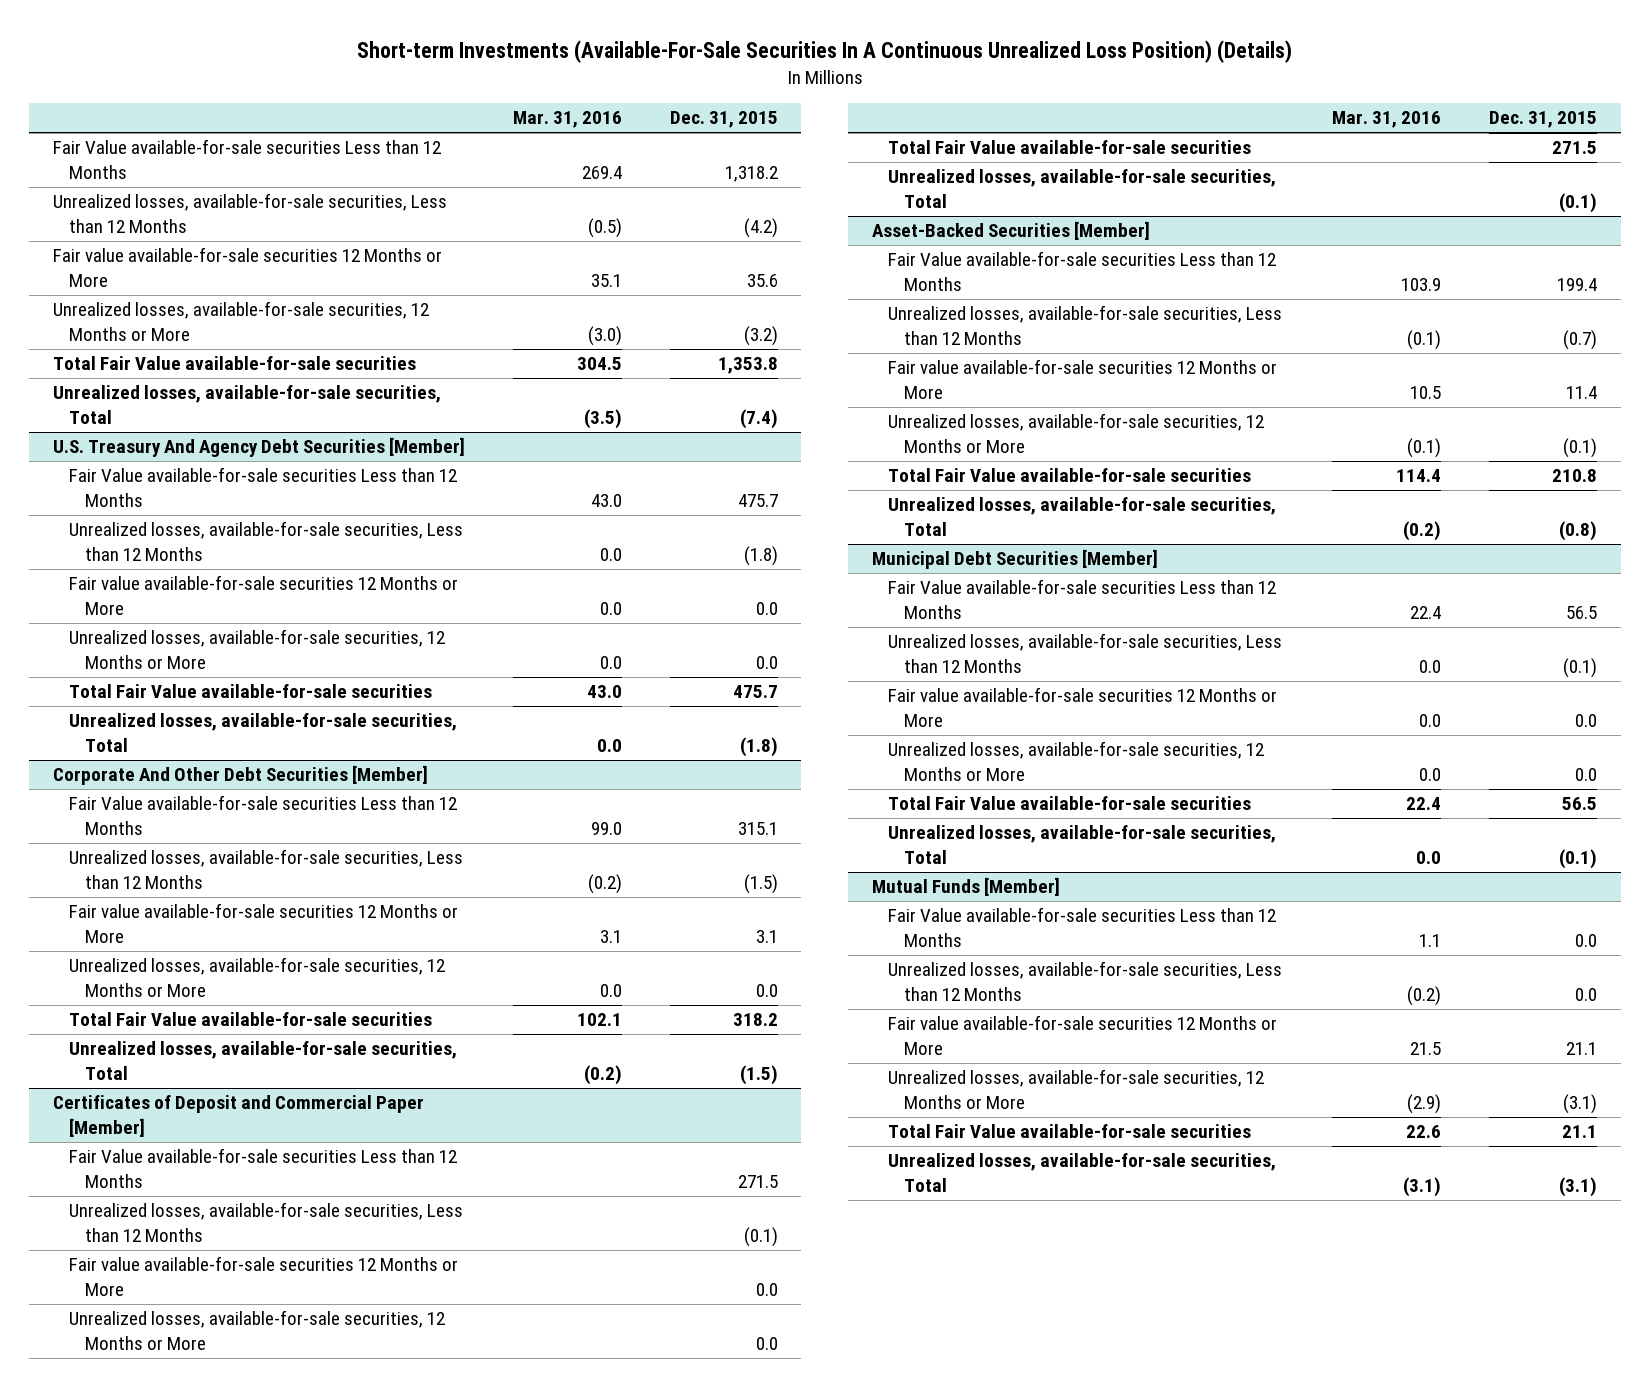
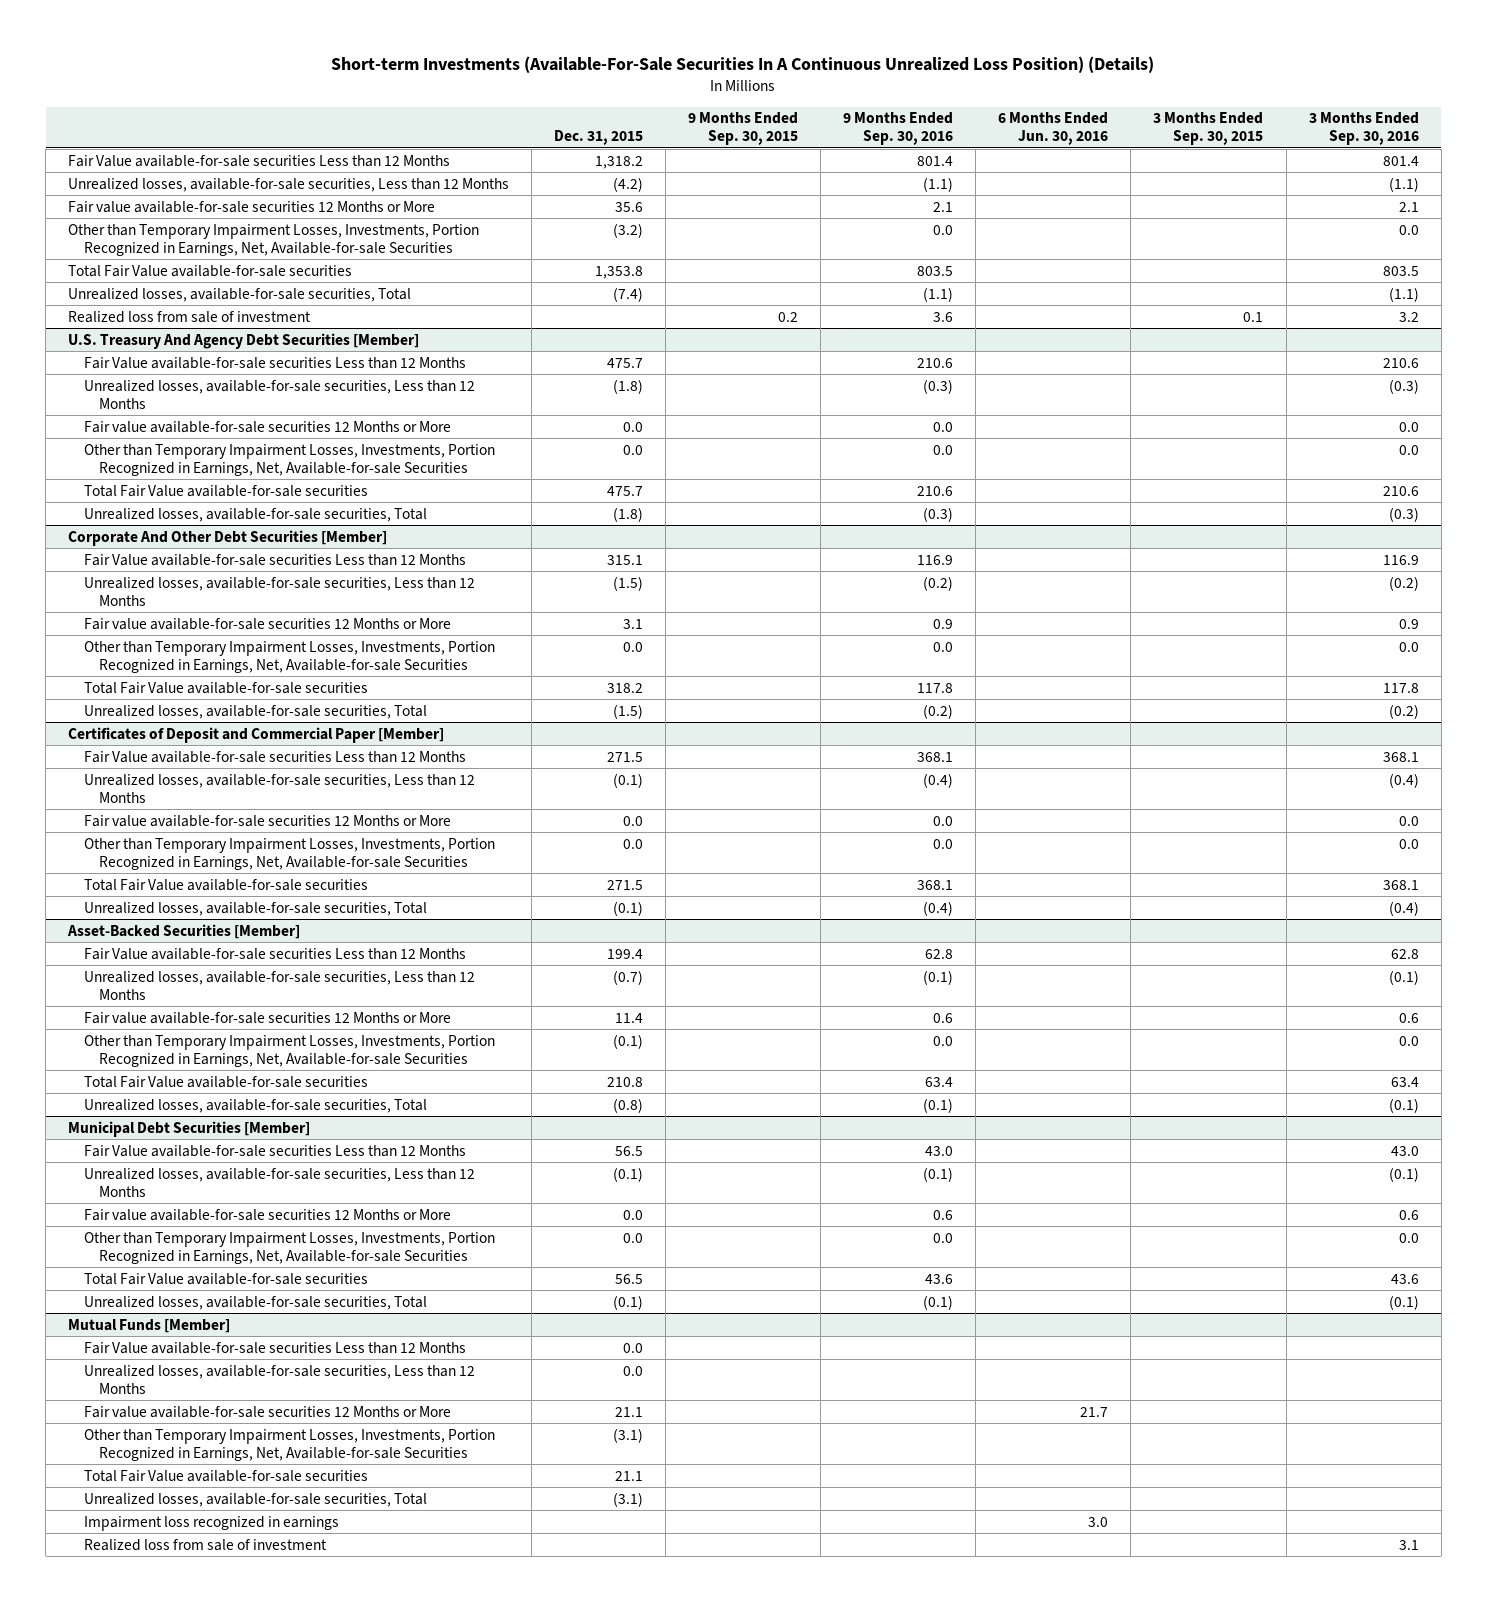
[512,110,622,128] Mar. 31, 2016 -> none
none -> [688,112,799,146] 9 Months Ended Sep. 30, 2015
none -> [843,112,954,146] 9 Months Ended Sep. 30, 2016
none -> [998,112,1109,146] 6 Months Ended Jun. 30, 2016
none -> [1153,112,1264,146] 3 Months Ended Sep. 30, 2015
none -> [1308,112,1419,146] 3 Months Ended Sep. 30, 2016
[53,301,430,341] Unrealized losses, available-for-sale securities, 12 Months or More -> [68,223,480,256] Other than Temporary Impairment Losses, Investments, Portion Recognized in Earnings, Net, Available-for-sale Securities
none -> [68,310,312,323] Realized loss from sale of investment
[68,629,445,669] Unrealized losses, available-for-sale securities, 12 Months or More -> [83,443,495,476] Other than Temporary Impairment Losses, Investments, Portion Recognized in Earnings, Net, Available-for-sale Securities
[68,957,445,997] Unrealized losses, available-for-sale securities, 12 Months or More -> [83,640,495,673] Other than Temporary Impairment Losses, Investments, Portion Recognized in Earnings, Net, Available-for-sale Securities
[68,1310,445,1350] Unrealized losses, available-for-sale securities, 12 Months or More -> [83,837,495,870] Other than Temporary Impairment Losses, Investments, Portion Recognized in Earnings, Net, Available-for-sale Securities
[888,413,1265,453] Unrealized losses, available-for-sale securities, 12 Months or More -> [83,1034,495,1067] Other than Temporary Impairment Losses, Investments, Portion Recognized in Earnings, Net, Available-for-sale Securities
[888,741,1265,781] Unrealized losses, available-for-sale securities, 12 Months or More -> [83,1231,495,1264] Other than Temporary Impairment Losses, Investments, Portion Recognized in Earnings, Net, Available-for-sale Securities
[888,1069,1265,1109] Unrealized losses, available-for-sale securities, 12 Months or More -> [83,1428,495,1461] Other than Temporary Impairment Losses, Investments, Portion Recognized in Earnings, Net, Available-for-sale Securities
none -> [83,1515,339,1531] Impairment loss recognized in earnings
none -> [83,1538,327,1551] Realized loss from sale of investment

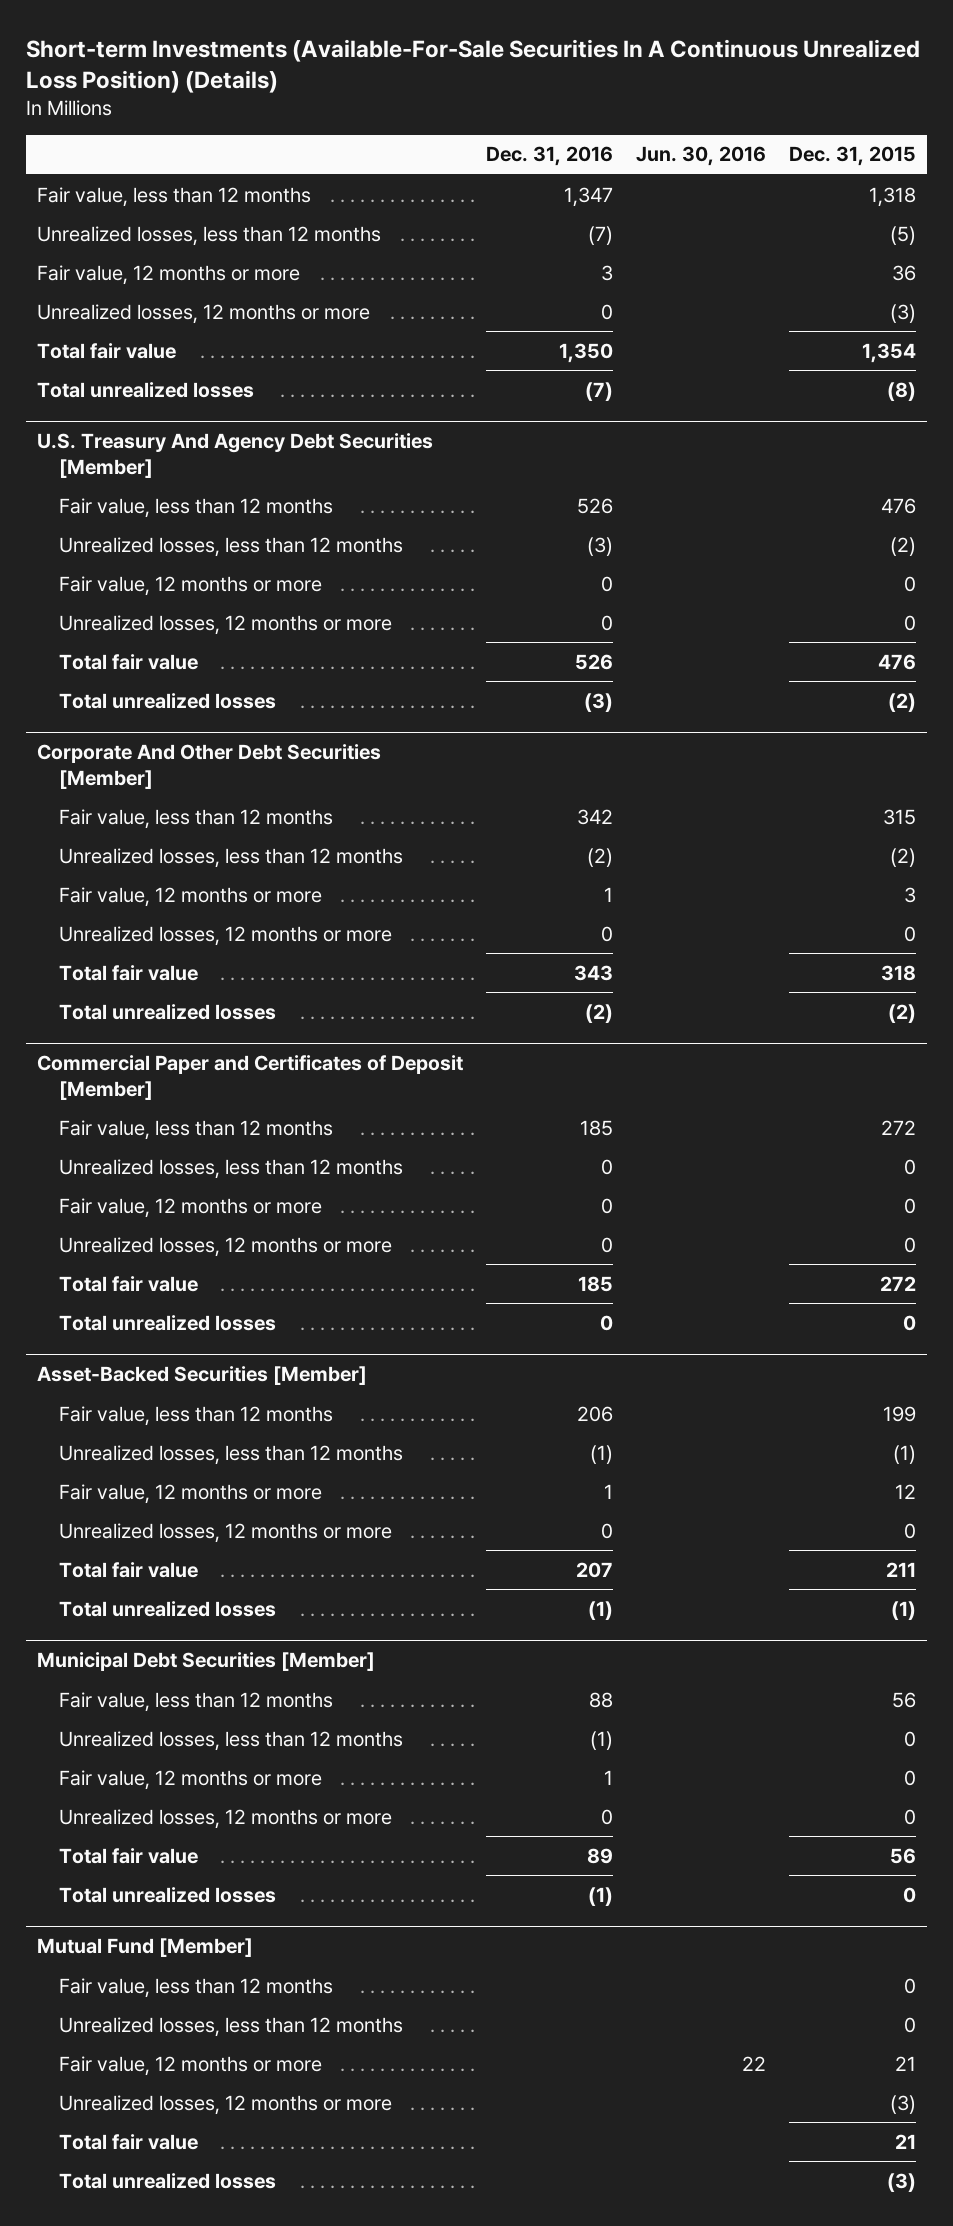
[688,112,799,146] 9 Months Ended Sep. 30, 2015 -> none
[843,112,954,146] 9 Months Ended Sep. 30, 2016 -> none
[998,112,1109,146] 6 Months Ended Jun. 30, 2016 -> none
[1153,112,1264,146] 3 Months Ended Sep. 30, 2015 -> none
[1308,112,1419,146] 3 Months Ended Sep. 30, 2016 -> none
none -> [486,146,614,167] Dec. 31, 2016
none -> [635,146,766,167] Jun. 30, 2016
[68,223,480,256] Other than Temporary Impairment Losses, Investments, Portion Recognized in Earnings, Net, Available-for-sale Securities -> none
[68,310,312,323] Realized loss from sale of investment -> none
[68,154,451,167] Fair Value available-for-sale securities Less than 12 Months -> [37,186,312,207] Fair value, less than 12 months
[595,155,644,169] 1,318.2 -> [868,186,916,207] 1,318
[68,177,510,192] Unrealized losses, available-for-sale securities, Less than 12 Months -> [37,225,382,246] Unrealized losses, less than 12 months
[613,176,644,192] (4.2) -> [889,225,916,245] (5)
[68,200,436,213] Fair value available-for-sale securities 12 Months or More -> [37,264,301,285] Fair value, 12 months or more
[615,201,644,212] 35.6 -> [891,264,916,281] 36
none -> [37,303,371,324] Unrealized losses, 12 months or more
[68,264,353,277] Total Fair Value available-for-sale securities -> [37,342,177,359] Total fair value
[595,265,644,279] 1,353.8 -> [861,342,916,363] 1,354
[68,287,412,302] Unrealized losses, available-for-sale securities, Total -> [37,381,255,398] Total unrealized losses
[613,286,644,302] (7.4) -> [886,381,916,401] (8)
[83,443,495,476] Other than Temporary Impairment Losses, Investments, Portion Recognized in Earnings, Net, Available-for-sale Securities -> none
[83,356,466,369] Fair Value available-for-sale securities Less than 12 Months -> [59,497,334,518] Fair value, less than 12 months
[607,357,644,368] 475.7 -> [880,497,916,514] 476
[83,379,475,409] Unrealized losses, available-for-sale securities, Less than 12 Months -> [59,536,404,557] Unrealized losses, less than 12 months
[613,378,644,394] (1.8) -> [889,536,916,556] (2)
[83,420,451,433] Fair value available-for-sale securities 12 Months or More -> [59,575,323,596] Fair value, 12 months or more
[623,421,644,432] 0.0 -> [903,575,916,592] 0
none -> [59,614,393,635] Unrealized losses, 12 months or more
[83,484,368,497] Total Fair Value available-for-sale securities -> [59,653,199,670] Total fair value
[607,485,644,496] 475.7 -> [877,653,916,670] 476
[83,507,427,522] Unrealized losses, available-for-sale securities, Total -> [59,692,277,709] Total unrealized losses
[613,506,644,522] (1.8) -> [887,692,916,712] (2)
[83,640,495,673] Other than Temporary Impairment Losses, Investments, Portion Recognized in Earnings, Net, Available-for-sale Securities -> none
[83,837,495,870] Other than Temporary Impairment Losses, Investments, Portion Recognized in Earnings, Net, Available-for-sale Securities -> none
[83,553,466,566] Fair Value available-for-sale securities Less than 12 Months -> [59,808,334,829] Fair value, less than 12 months
[607,554,644,565] 315.1 -> [882,808,916,825] 315
[83,576,475,606] Unrealized losses, available-for-sale securities, Less than 12 Months -> [59,847,404,868] Unrealized losses, less than 12 months
[613,575,644,591] (1.5) -> [889,847,916,867] (2)
[83,617,451,630] Fair value available-for-sale securities 12 Months or More -> [59,886,323,907] Fair value, 12 months or more
[623,618,644,629] 3.1 -> [903,886,916,903] 3
none -> [59,925,393,946] Unrealized losses, 12 months or more
[83,681,368,694] Total Fair Value available-for-sale securities -> [59,964,199,981] Total fair value
[607,682,644,693] 318.2 -> [880,964,916,981] 318
[83,704,427,719] Unrealized losses, available-for-sale securities, Total -> [59,1003,277,1020] Total unrealized losses
[613,703,644,719] (1.5) -> [887,1003,916,1023] (2)
[68,726,445,743] Certificates of Deposit and Commercial Paper [Member] -> [37,1055,464,1100] Commercial Paper and Certificates of Deposit [Member]
[83,750,466,763] Fair Value available-for-sale securities Less than 12 Months -> [59,1119,334,1140] Fair value, less than 12 months
[607,751,644,762] 271.5 -> [880,1119,916,1135] 272
[83,773,475,803] Unrealized losses, available-for-sale securities, Less than 12 Months -> [59,1158,404,1179] Unrealized losses, less than 12 months
[613,772,644,788] (0.1) -> [903,1158,916,1175] 0
[83,814,451,827] Fair value available-for-sale securities 12 Months or More -> [59,1197,323,1218] Fair value, 12 months or more
[623,815,644,826] 0.0 -> [903,1197,916,1214] 0
none -> [59,1236,393,1257] Unrealized losses, 12 months or more
[83,878,368,891] Total Fair Value available-for-sale securities -> [59,1275,199,1292] Total fair value
[607,879,644,890] 271.5 -> [879,1275,916,1291] 272
[83,901,427,916] Unrealized losses, available-for-sale securities, Total -> [59,1314,277,1331] Total unrealized losses
[613,900,644,916] (0.1) -> [902,1314,916,1331] 0
[83,1034,495,1067] Other than Temporary Impairment Losses, Investments, Portion Recognized in Earnings, Net, Available-for-sale Securities -> none
[83,947,466,960] Fair Value available-for-sale securities Less than 12 Months -> [59,1405,334,1426] Fair value, less than 12 months
[607,948,644,959] 199.4 -> [882,1405,916,1422] 199
[83,970,475,1000] Unrealized losses, available-for-sale securities, Less than 12 Months -> [59,1444,404,1465] Unrealized losses, less than 12 months
[613,969,644,985] (0.7) -> [892,1444,916,1464] (1)
[83,1011,451,1024] Fair value available-for-sale securities 12 Months or More -> [59,1483,323,1504] Fair value, 12 months or more
[615,1012,644,1023] 11.4 -> [894,1483,916,1499] 12
none -> [59,1522,393,1543] Unrealized losses, 12 months or more
[83,1075,368,1088] Total Fair Value available-for-sale securities -> [59,1561,199,1578] Total fair value
[607,1076,644,1087] 210.8 -> [885,1561,916,1577] 211
[83,1098,427,1113] Unrealized losses, available-for-sale securities, Total -> [59,1600,277,1617] Total unrealized losses
[613,1097,644,1113] (0.8) -> [890,1600,916,1620] (1)
[83,1231,495,1264] Other than Temporary Impairment Losses, Investments, Portion Recognized in Earnings, Net, Available-for-sale Securities -> none
[83,1428,495,1461] Other than Temporary Impairment Losses, Investments, Portion Recognized in Earnings, Net, Available-for-sale Securities -> none
[83,1515,339,1531] Impairment loss recognized in earnings -> none
[83,1538,327,1551] Realized loss from sale of investment -> none
[83,1144,466,1157] Fair Value available-for-sale securities Less than 12 Months -> [59,1691,334,1712] Fair value, less than 12 months
[615,1145,644,1156] 56.5 -> [891,1691,916,1708] 56
[83,1167,475,1197] Unrealized losses, available-for-sale securities, Less than 12 Months -> [59,1730,404,1751] Unrealized losses, less than 12 months
[613,1166,644,1182] (0.1) -> [903,1730,916,1747] 0
[83,1208,451,1221] Fair value available-for-sale securities 12 Months or More -> [59,1769,323,1790] Fair value, 12 months or more
[623,1209,644,1220] 0.0 -> [903,1769,916,1786] 0
none -> [59,1808,393,1829] Unrealized losses, 12 months or more
[83,1272,368,1285] Total Fair Value available-for-sale securities -> [59,1847,199,1864] Total fair value
[615,1273,644,1284] 56.5 -> [889,1847,916,1864] 56
[83,1295,427,1310] Unrealized losses, available-for-sale securities, Total -> [59,1886,277,1903] Total unrealized losses
[613,1294,644,1310] (0.1) -> [902,1886,916,1903] 0
[68,1318,231,1333] Mutual Funds [Member] -> [37,1938,254,1958] Mutual Fund [Member]
[83,1341,466,1354] Fair Value available-for-sale securities Less than 12 Months -> [59,1977,334,1998] Fair value, less than 12 months
[623,1342,644,1353] 0.0 -> [903,1977,916,1994] 0
[83,1364,475,1394] Unrealized losses, available-for-sale securities, Less than 12 Months -> [59,2016,404,2037] Unrealized losses, less than 12 months
[623,1365,644,1376] 0.0 -> [903,2016,916,2033] 0
[83,1405,451,1418] Fair value available-for-sale securities 12 Months or More -> [59,2055,323,2076] Fair value, 12 months or more
[615,1406,644,1417] 21.1 -> [894,2055,916,2071] 21
none -> [59,2094,393,2115] Unrealized losses, 12 months or more
[83,1469,368,1482] Total Fair Value available-for-sale securities -> [59,2133,199,2150] Total fair value
[615,1470,644,1481] 21.1 -> [894,2133,916,2149] 21
[83,1492,427,1507] Unrealized losses, available-for-sale securities, Total -> [59,2172,277,2189] Total unrealized losses
[613,1491,644,1507] (3.1) -> [886,2172,916,2192] (3)

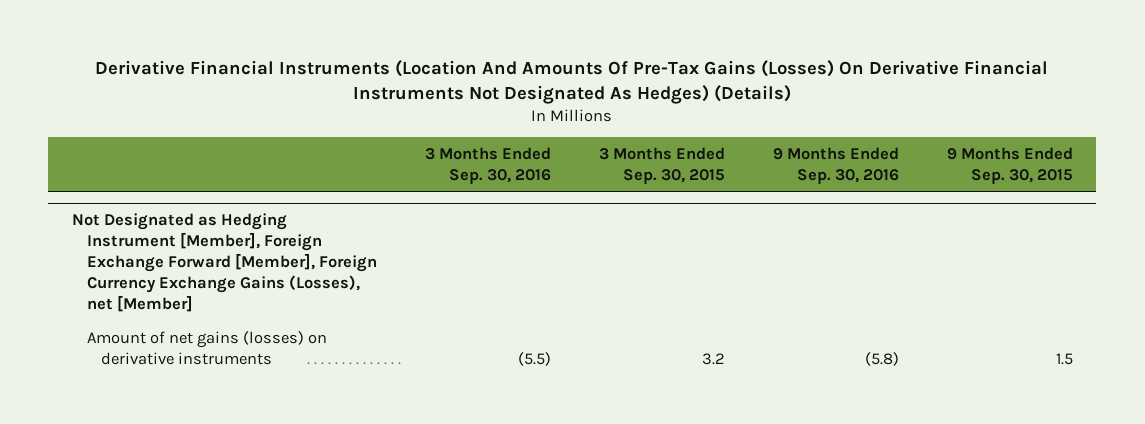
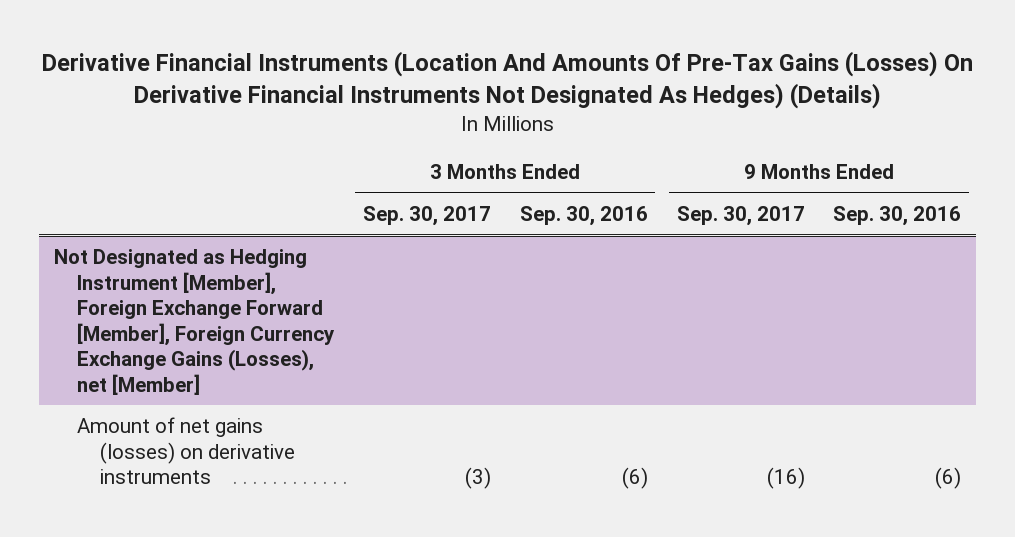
[598,147,725,185] 3 Months Ended Sep. 30, 2015 -> none
[946,147,1073,185] 9 Months Ended Sep. 30, 2015 -> none
none -> [362,206,491,227] Sep. 30, 2017
none -> [676,206,805,227] Sep. 30, 2017
[517,351,551,366] (5.5) -> [621,467,648,490] (6)
[864,351,899,366] (5.8) -> [935,467,962,490] (6)

